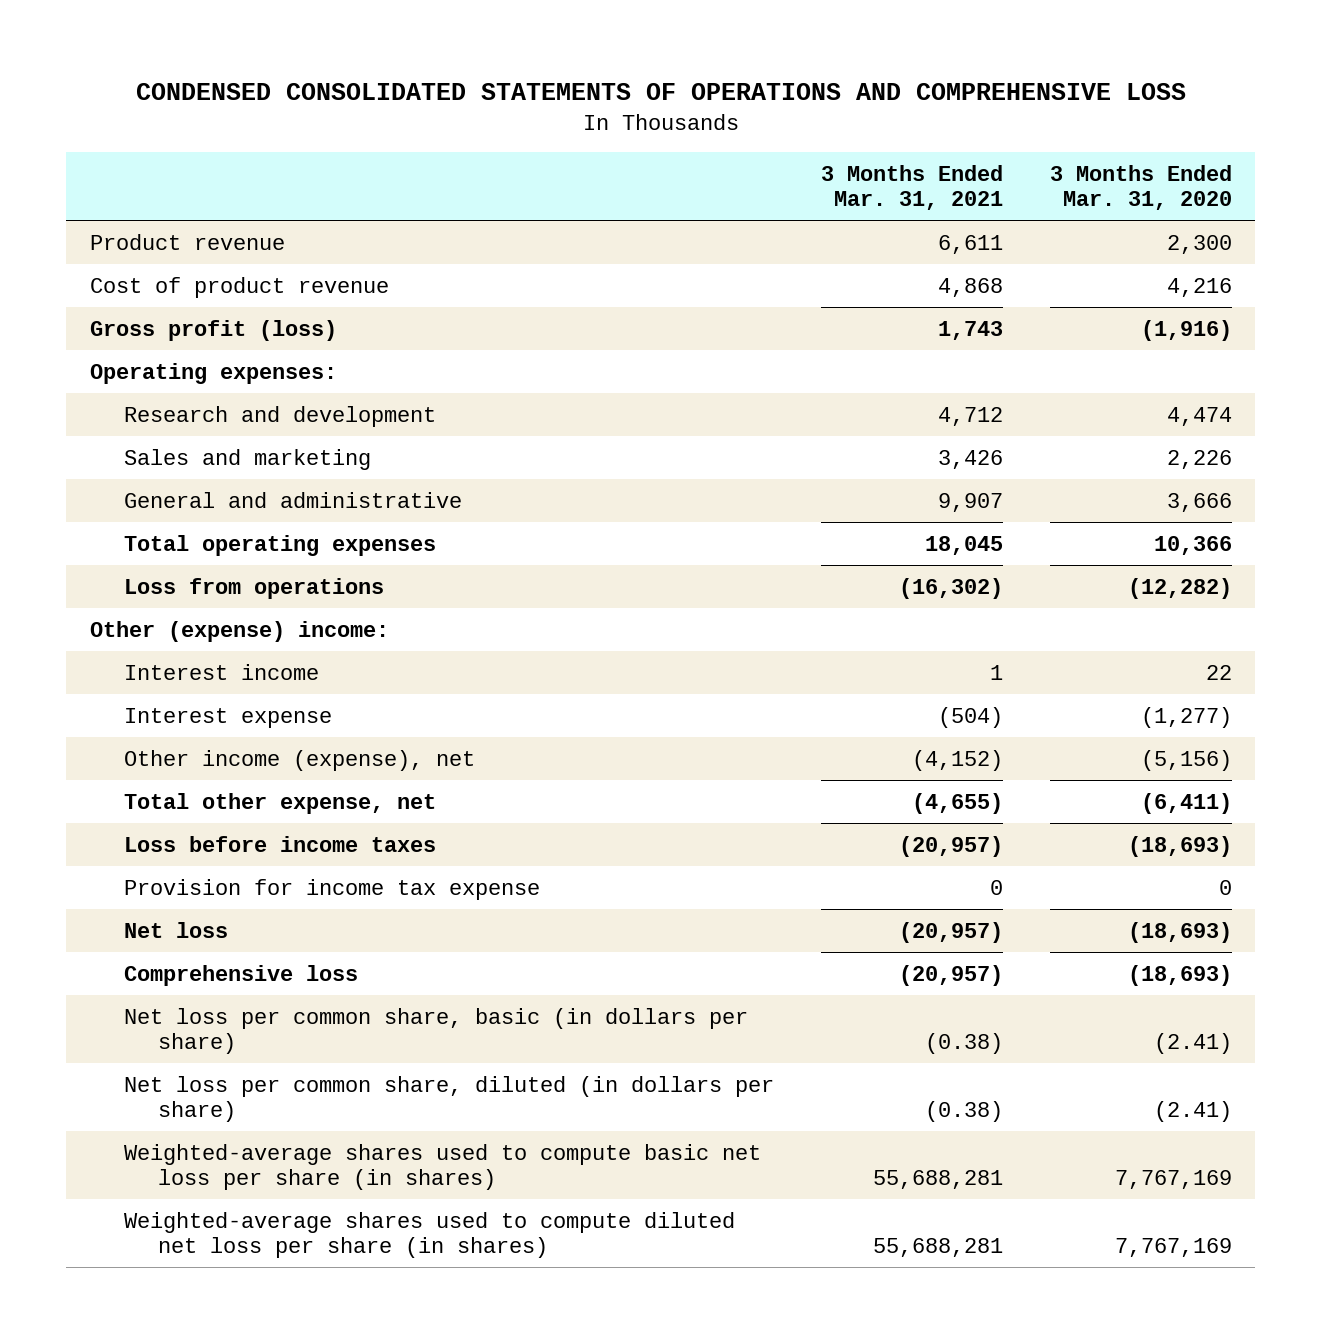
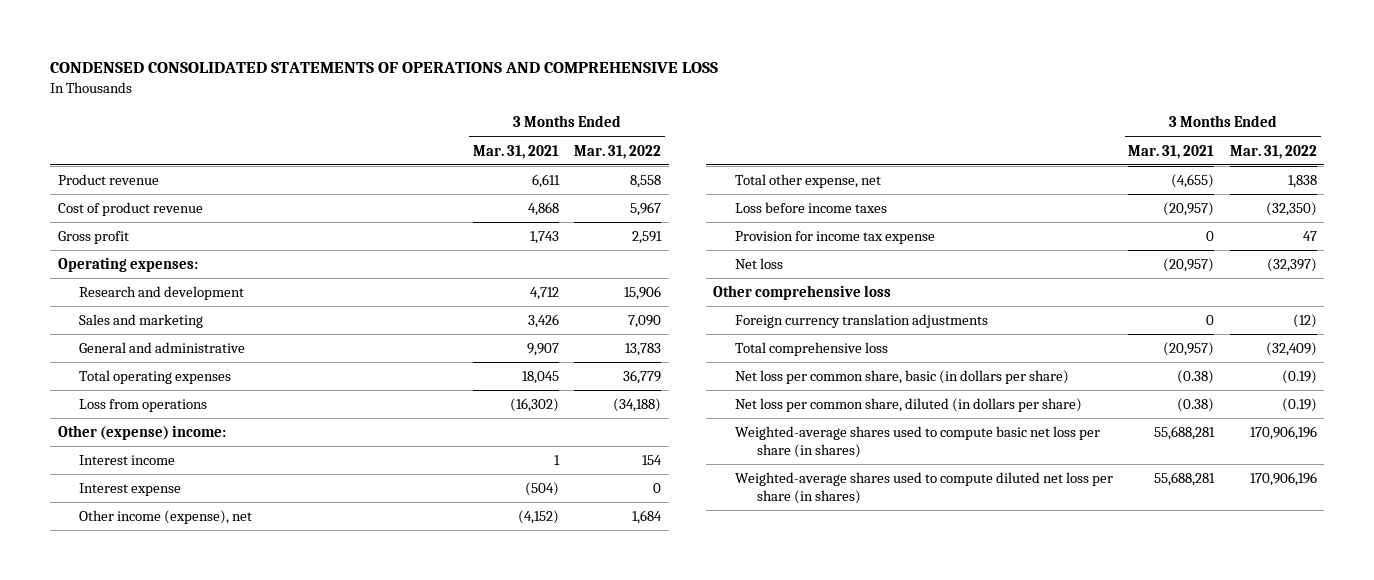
[1049,164,1232,211] 3 Months Ended Mar. 31, 2020 -> none
none -> [573,144,661,159] Mar. 31, 2022
[89,319,337,341] Gross profit (loss) -> [57,231,129,245] Gross profit
none -> [713,285,892,301] Other comprehensive loss
none -> [735,314,989,329] Foreign currency translation adjustments
[123,964,358,986] Comprehensive loss -> [735,342,889,357] Total comprehensive loss

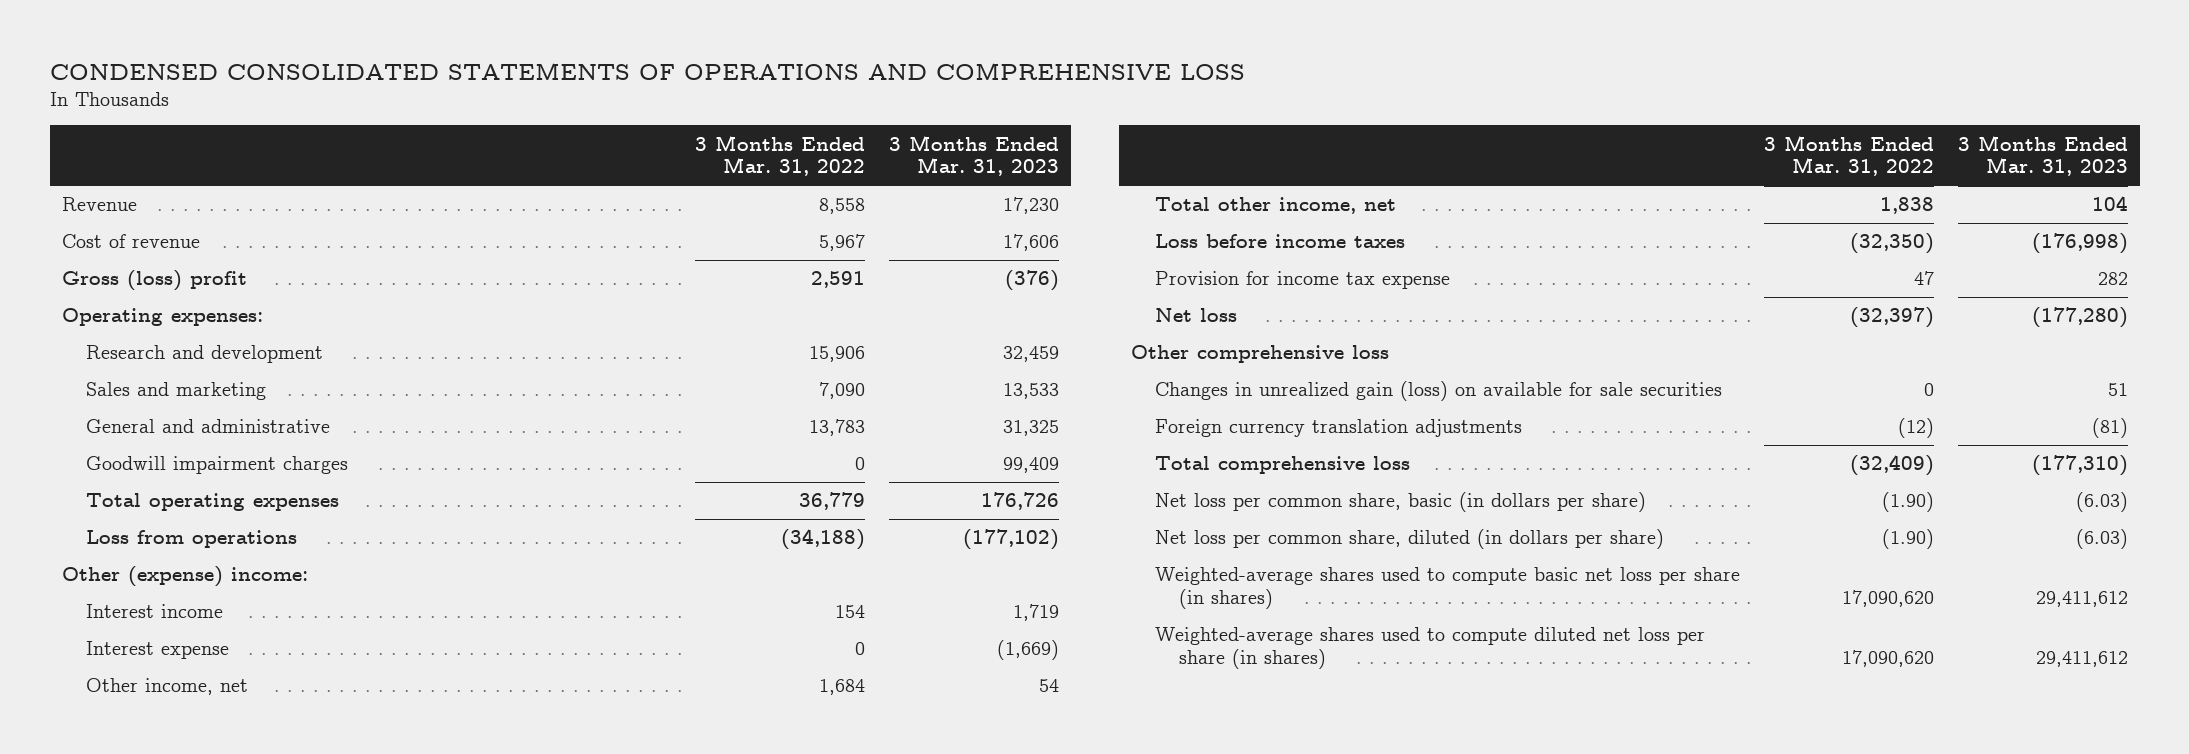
[472,144,559,159] Mar. 31, 2021 -> none
none -> [888,134,1059,177] 3 Months Ended Mar. 31, 2023
[57,174,159,186] Product revenue -> [61,197,137,212] Revenue
[57,202,203,217] Cost of product revenue -> [61,234,200,249] Cost of revenue
[57,231,129,245] Gross profit -> [61,270,247,292] Gross (loss) profit
none -> [85,456,348,475] Goodwill impairment charges
[79,510,253,525] Other income (expense), net -> [85,678,248,696] Other income, net
[735,174,882,189] Total other expense, net -> [1154,197,1396,215] Total other income, net
none -> [1154,381,1722,402] Changes in unrealized gain (loss) on available for sale securities
[1281,370,1317,385] (0.19) -> [1881,492,1934,513] (1.90)
[1281,398,1317,413] (0.19) -> [1881,529,1934,550] (1.90)
[1249,426,1317,441] 170,906,196 -> [1841,589,1934,607] 17,090,620
[1249,472,1317,487] 170,906,196 -> [1841,649,1934,667] 17,090,620

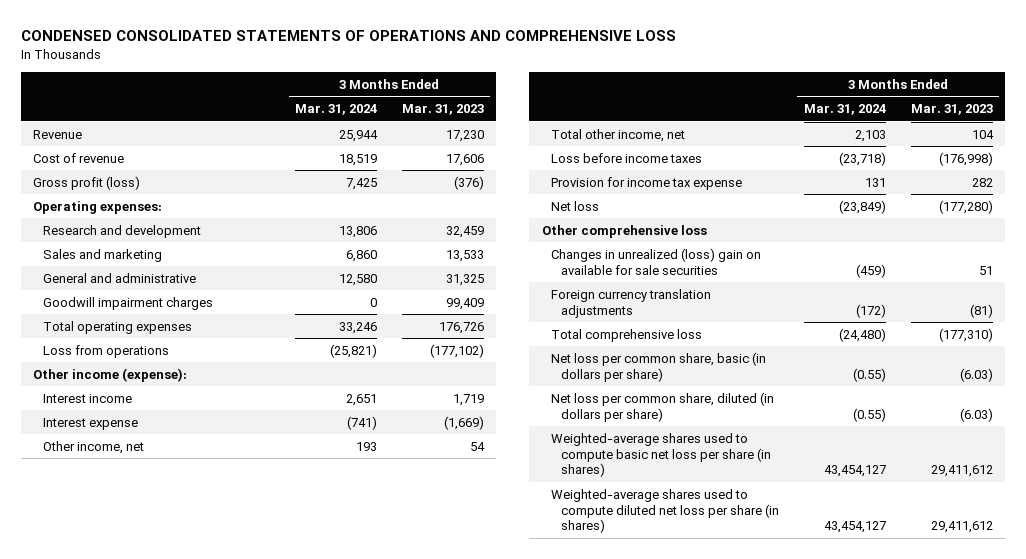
[694,134,865,177] 3 Months Ended Mar. 31, 2022 -> none
none -> [295,104,378,116] Mar. 31, 2024
[61,270,247,292] Gross (loss) profit -> [33,175,141,190] Gross profit (loss)
[61,566,308,588] Other (expense) income: -> [33,367,188,382] Other income (expense):
[1154,381,1722,402] Changes in unrealized gain (loss) on available for sale securities -> [551,247,762,275] Changes in unrealized (loss) gain on available for sale securities

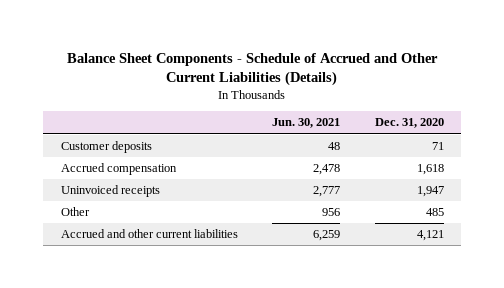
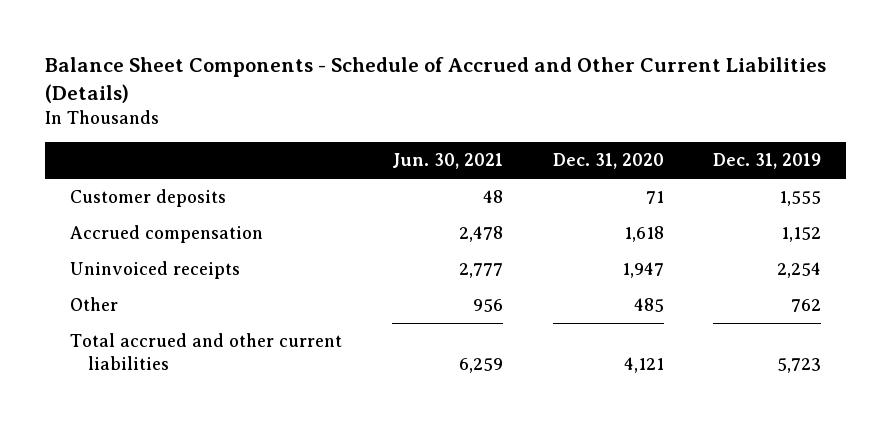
none -> [713,153,822,170] Dec. 31, 2019
[60,229,238,239] Accrued and other current liabilities -> [69,333,342,370] Total accrued and other current liabilities

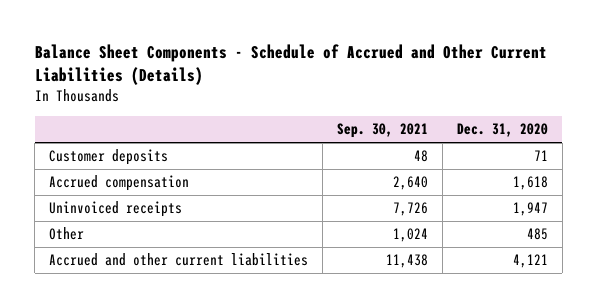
[391,153,503,170] Jun. 30, 2021 -> none
[713,153,822,170] Dec. 31, 2019 -> none
none -> [336,123,428,139] Sep. 30, 2021
[69,333,342,370] Total accrued and other current liabilities -> [49,253,309,267] Accrued and other current liabilities

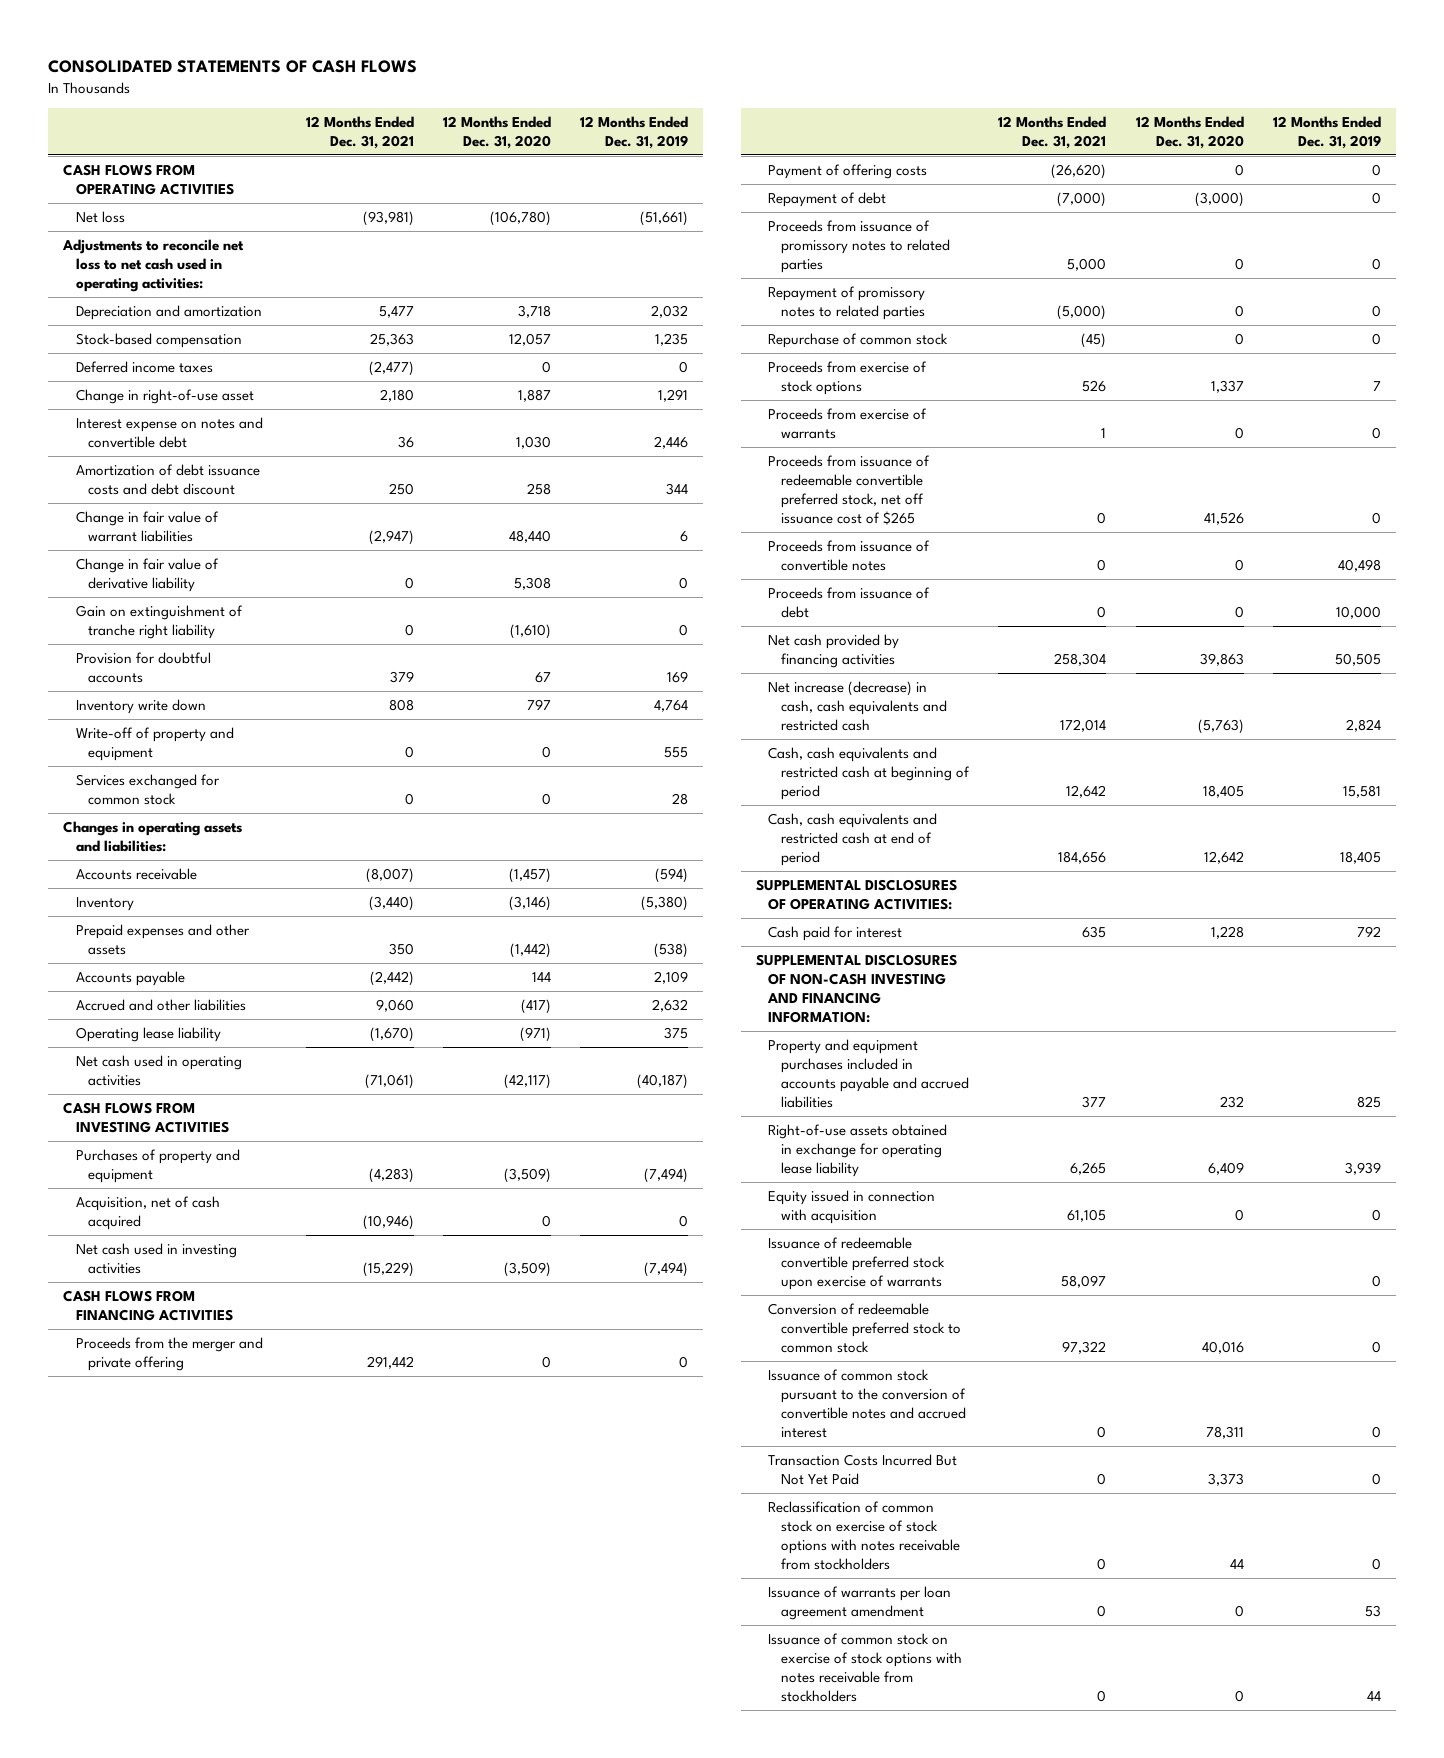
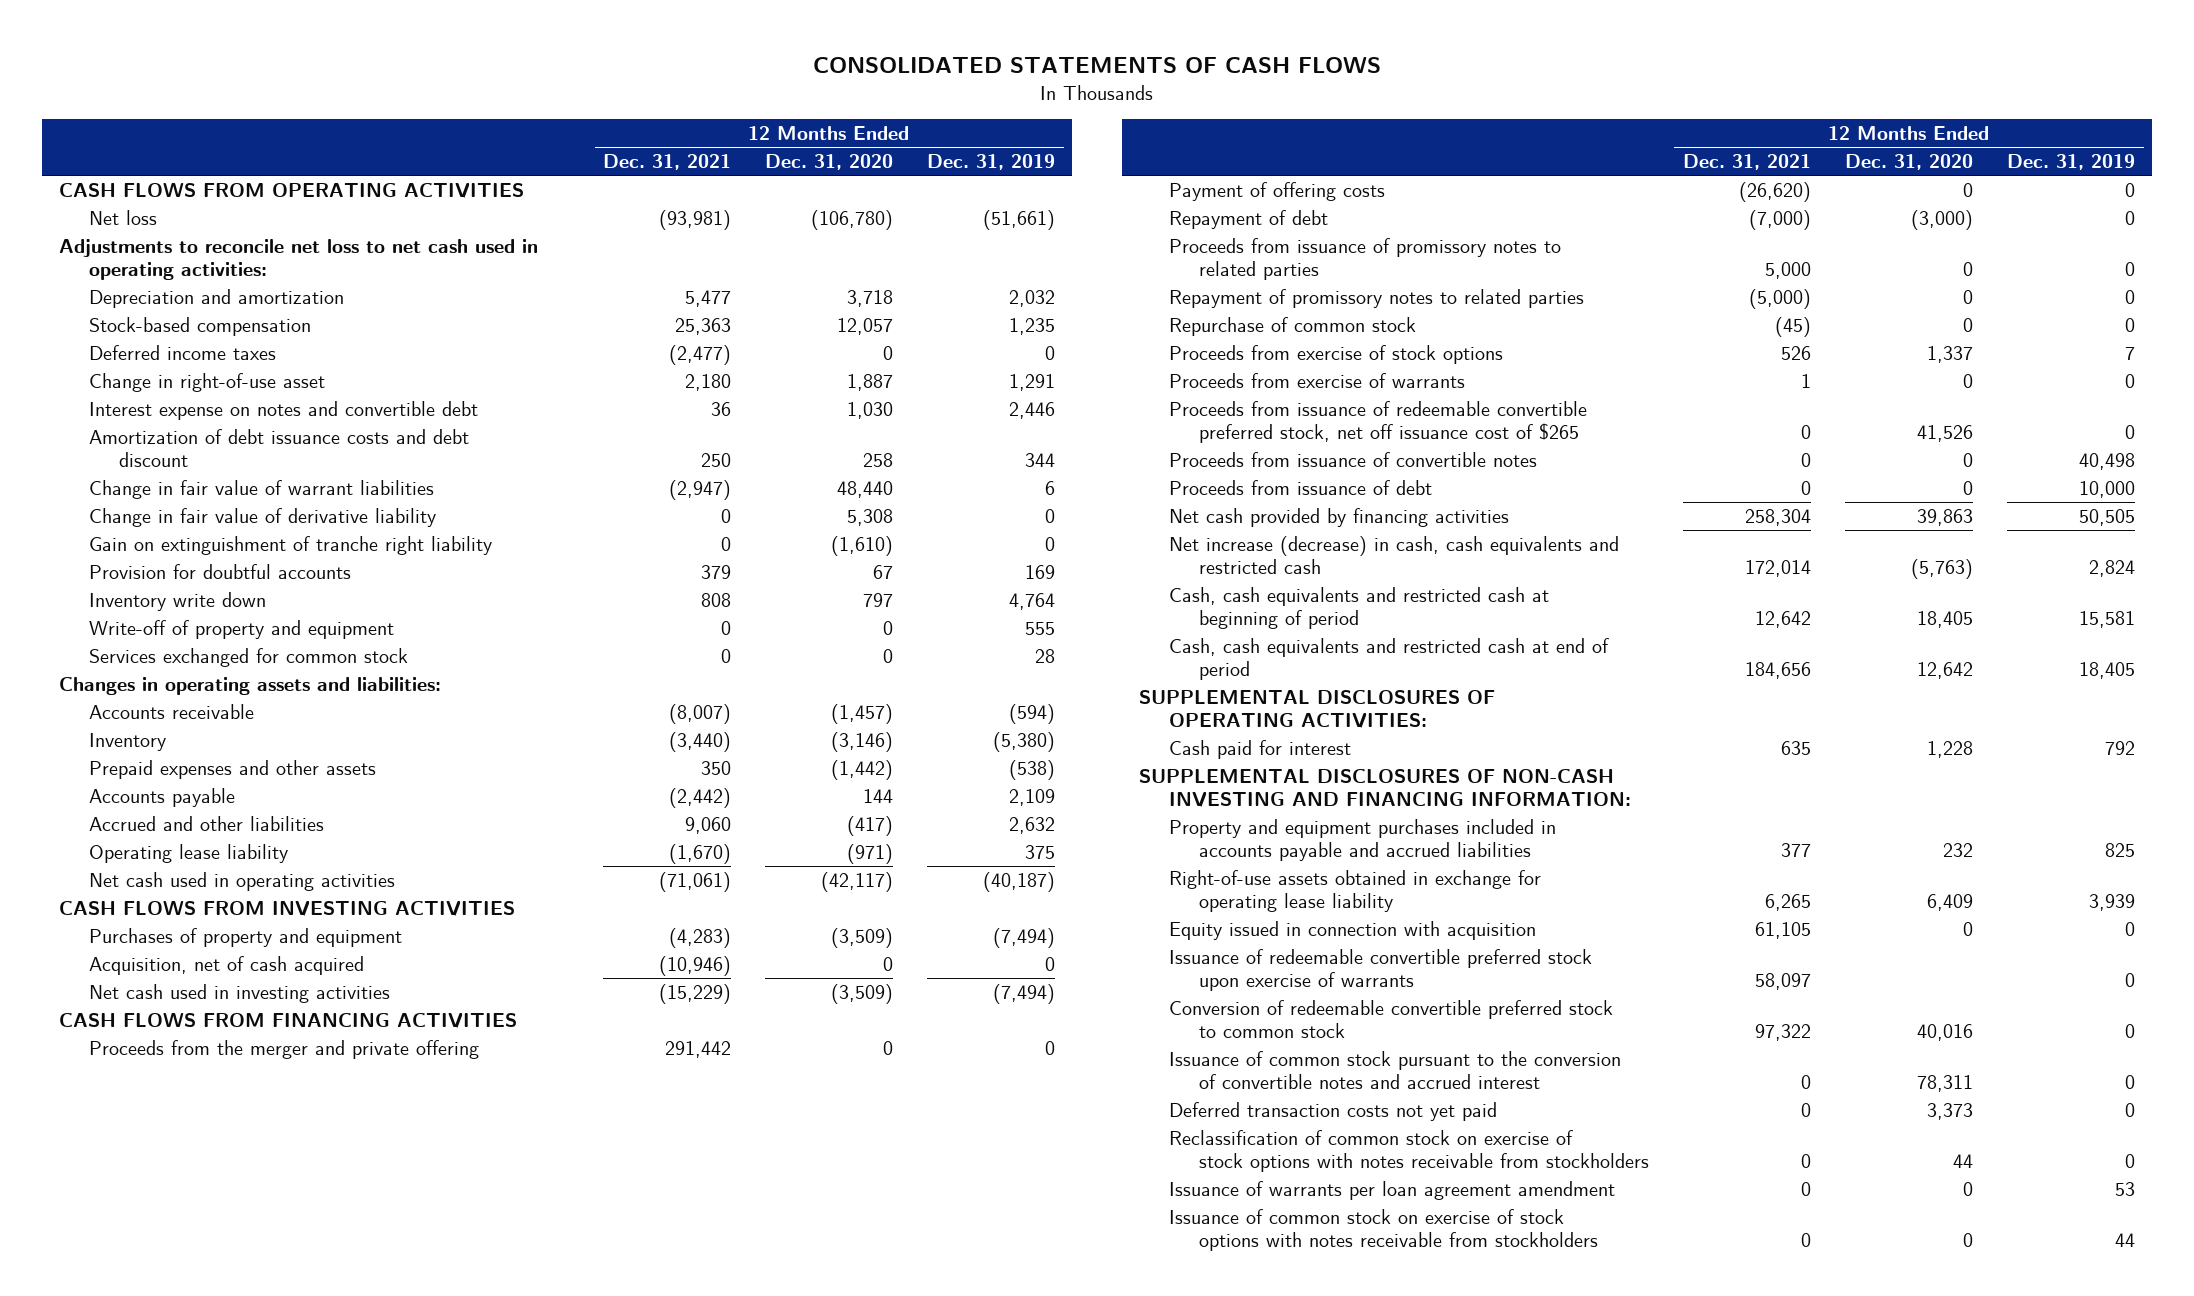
[768,1453,958,1486] Transaction Costs Incurred But Not Yet Paid -> [1168,1101,1497,1121] Deferred transaction costs not yet paid

